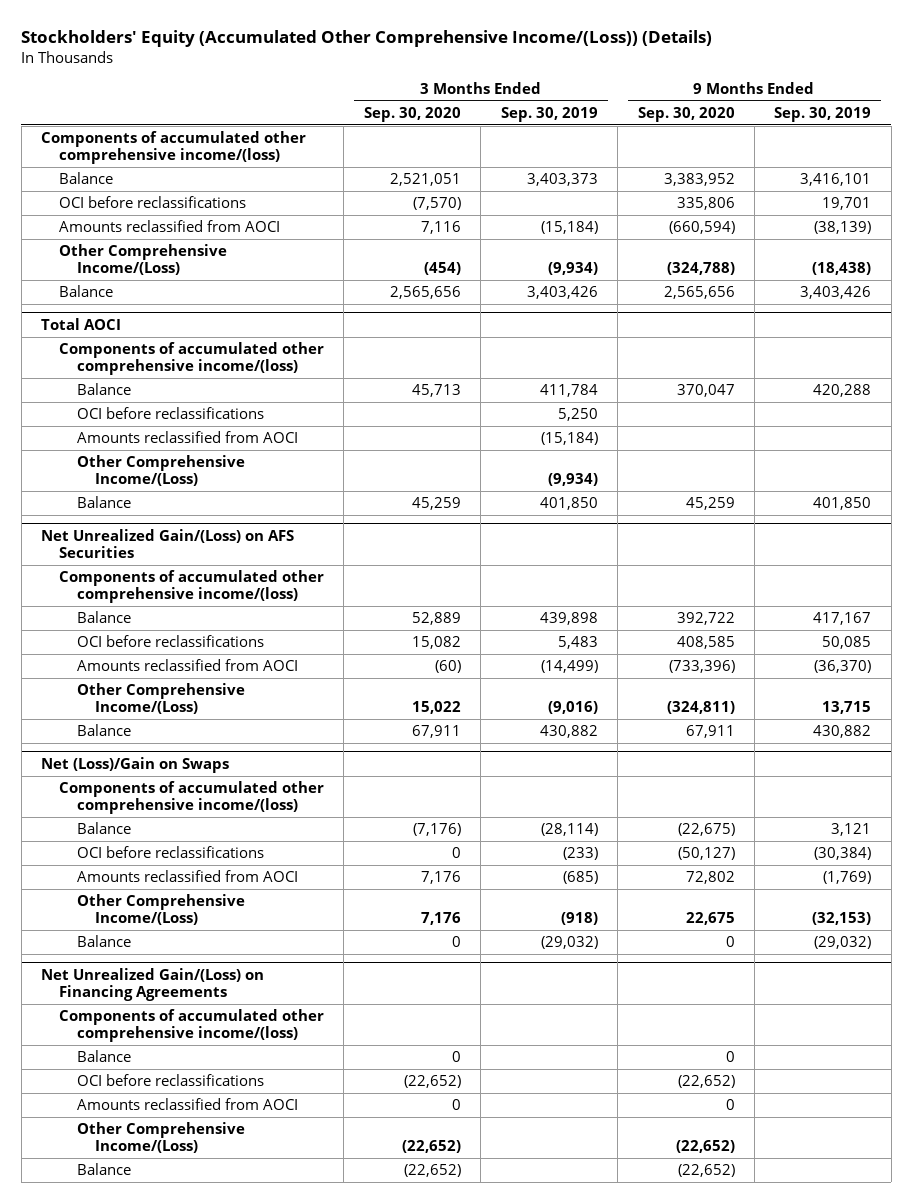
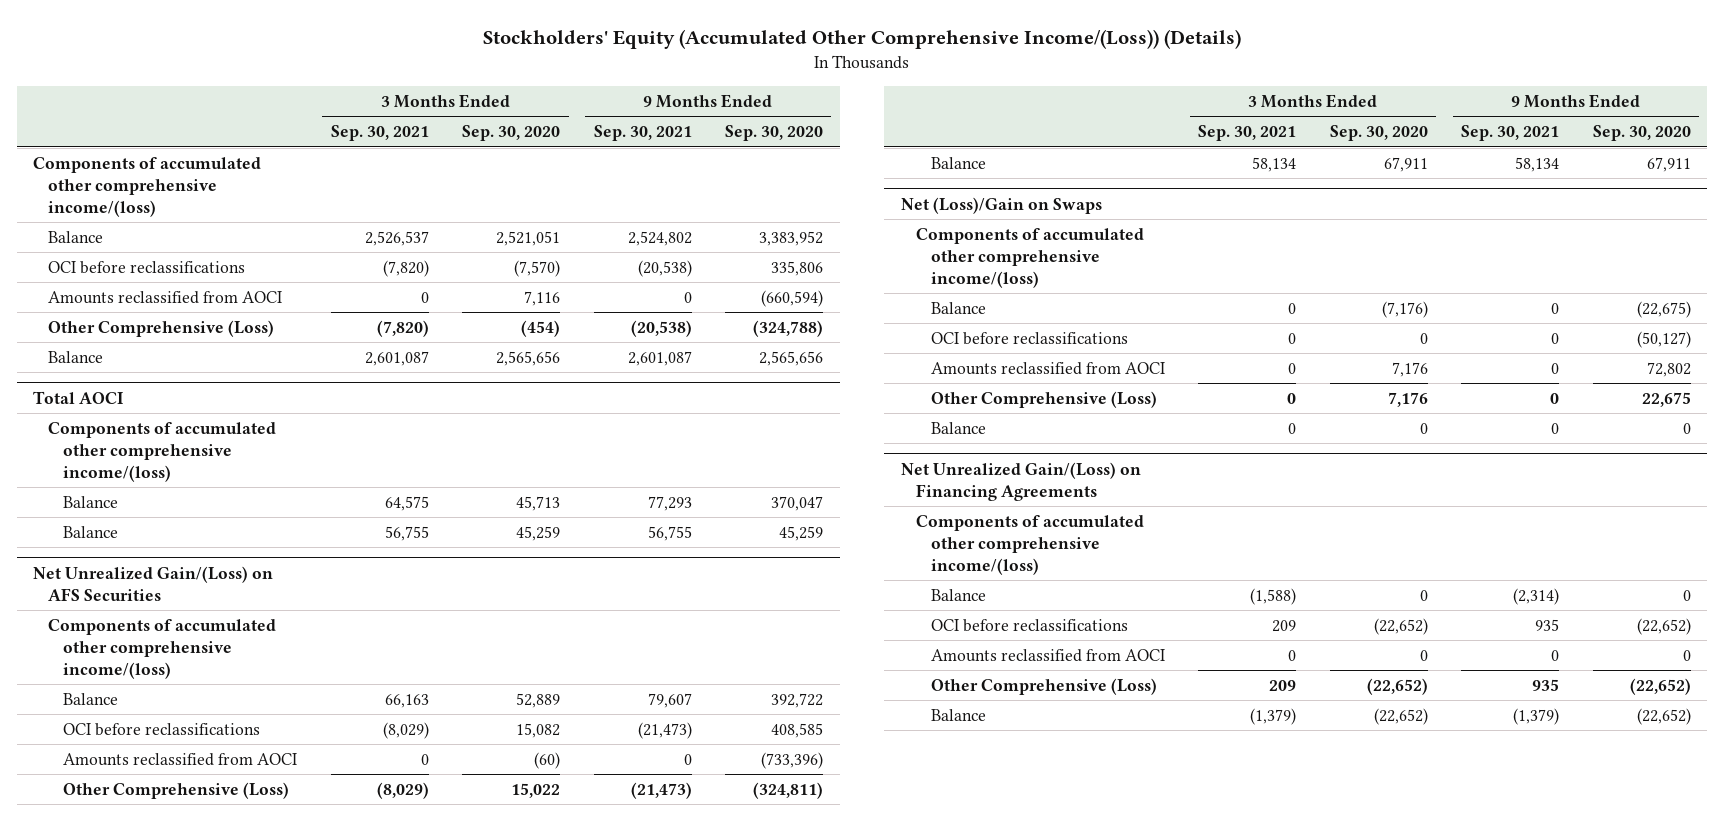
[500,106,598,122] Sep. 30, 2019 -> none
[774,106,872,122] Sep. 30, 2019 -> none
none -> [330,125,429,142] Sep. 30, 2021
none -> [593,125,692,142] Sep. 30, 2021
[58,244,227,276] Other Comprehensive Income/(Loss) -> [48,319,275,337] Other Comprehensive (Loss)
[76,407,264,420] OCI before reclassifications -> none
[76,431,298,444] Amounts reclassified from AOCI -> none
[76,455,245,487] Other Comprehensive Income/(Loss) -> none
[76,683,245,715] Other Comprehensive Income/(Loss) -> [63,781,290,799] Other Comprehensive (Loss)
[76,894,245,926] Other Comprehensive Income/(Loss) -> [930,390,1157,408] Other Comprehensive (Loss)
[76,1122,245,1154] Other Comprehensive Income/(Loss) -> [930,677,1157,695] Other Comprehensive (Loss)

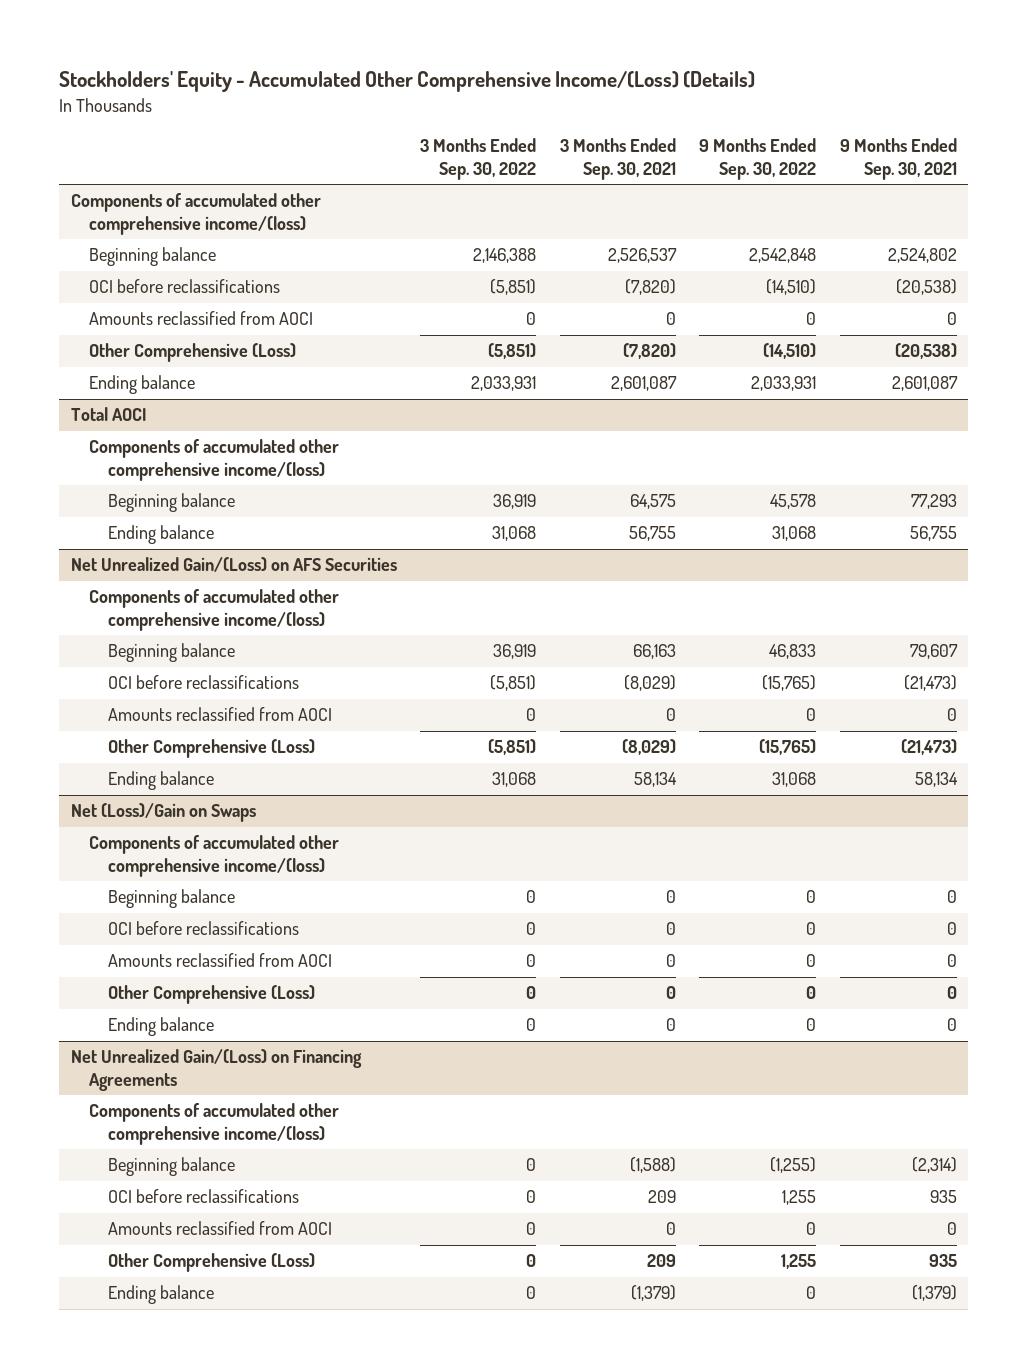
[482,29,1241,50] Stockholders' Equity (Accumulated Other Comprehensive Income/(Loss)) (Details) -> [58,71,755,93] Stockholders' Equity - Accumulated Other Comprehensive Income/(Loss) (Details)
[462,125,561,142] Sep. 30, 2020 -> none
[725,125,824,142] Sep. 30, 2020 -> none
none -> [420,138,537,181] 3 Months Ended Sep. 30, 2022
none -> [699,138,817,181] 9 Months Ended Sep. 30, 2022
[48,230,104,243] Balance -> [89,247,217,267] Beginning balance
[48,350,104,363] Balance -> [89,375,196,395] Ending balance
[63,495,119,508] Balance -> [108,493,236,513] Beginning balance
[63,525,119,538] Balance -> [108,525,215,545] Ending balance
[63,692,119,705] Balance -> [108,643,236,663] Beginning balance
[930,156,986,169] Balance -> [108,771,215,791] Ending balance
[930,301,986,314] Balance -> [108,889,236,909] Beginning balance
[930,421,986,434] Balance -> [108,1017,215,1037] Ending balance
[930,588,986,601] Balance -> [108,1157,236,1177] Beginning balance
[930,708,986,721] Balance -> [108,1285,215,1305] Ending balance

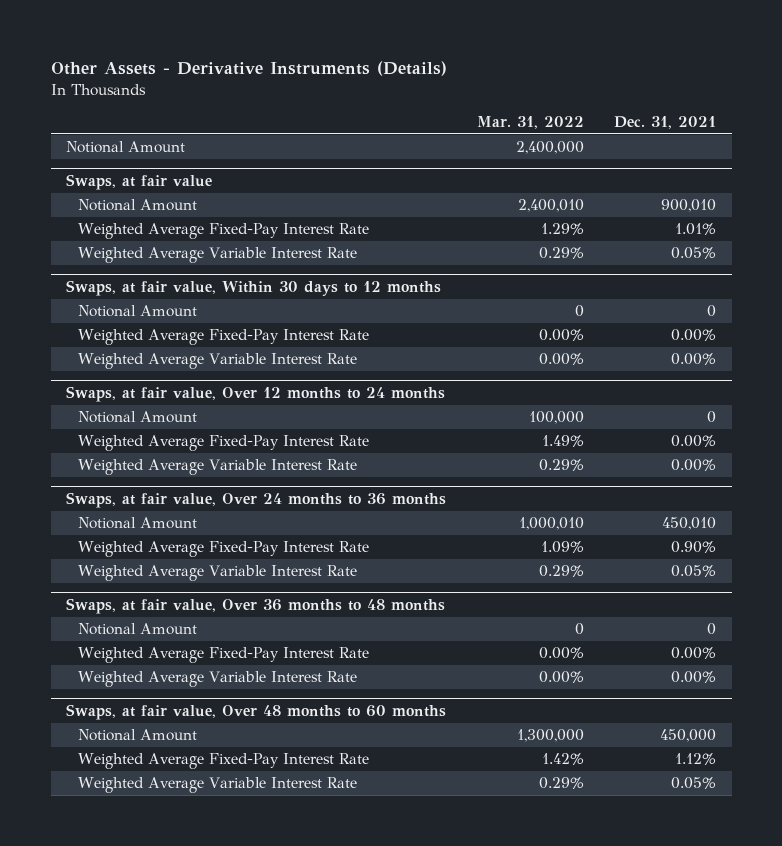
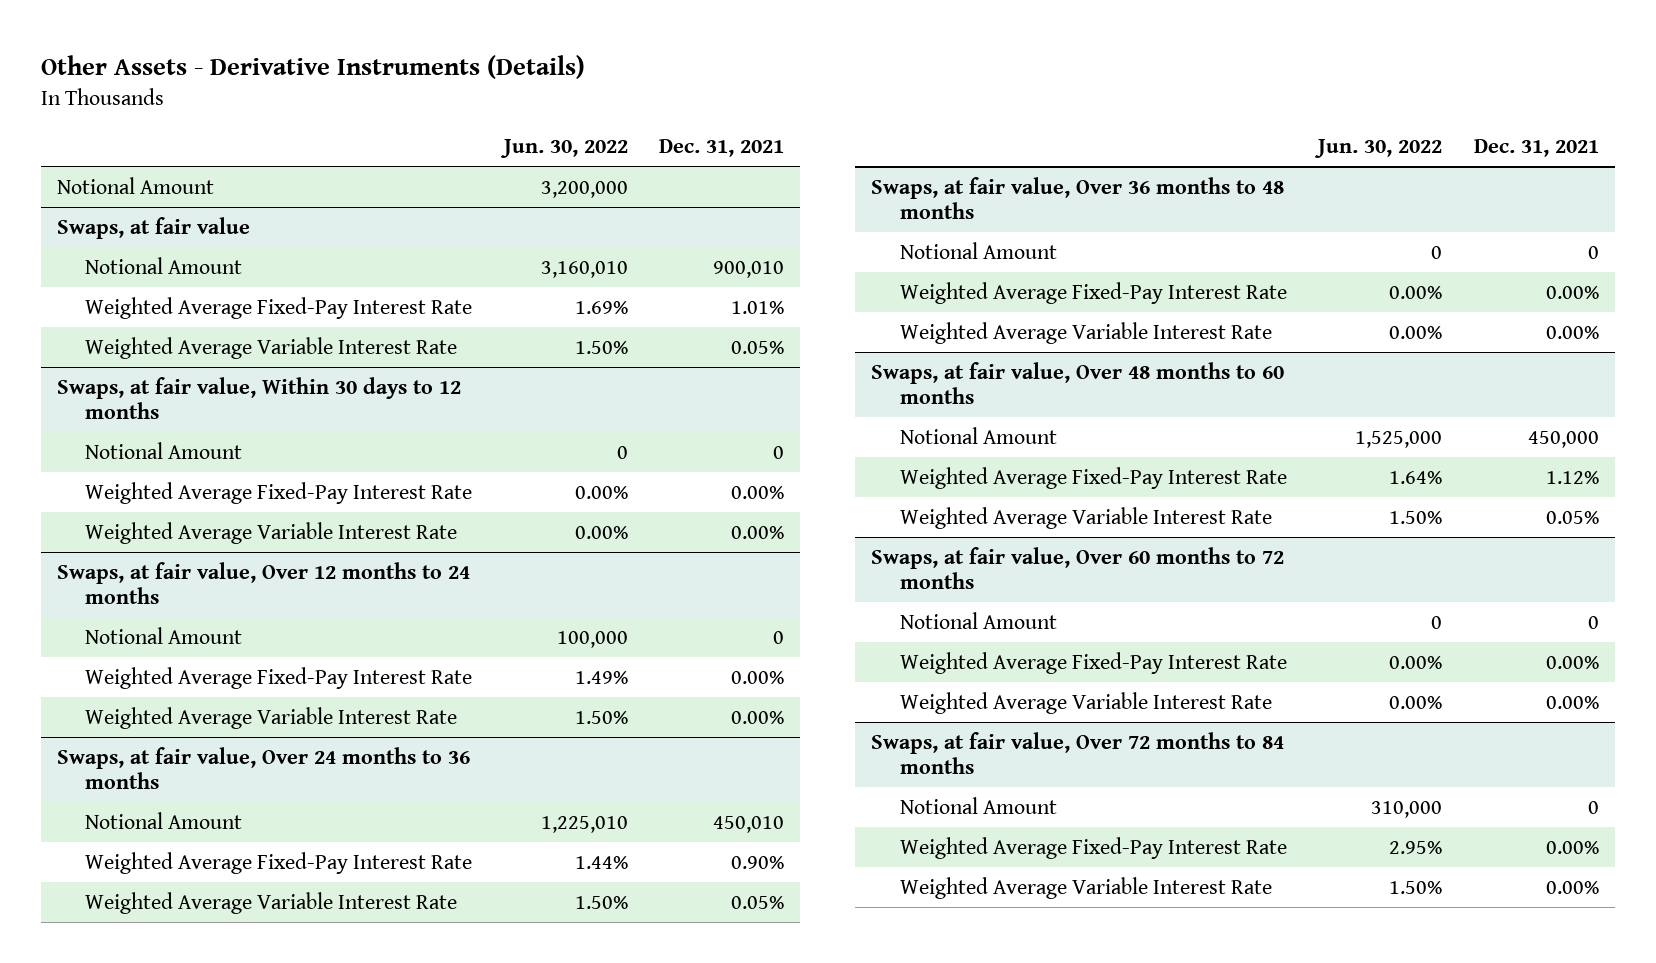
[476,116,584,130] Mar. 31, 2022 -> none
none -> [499,139,628,159] Jun. 30, 2022
none -> [871,546,1285,590] Swaps, at fair value, Over 60 months to 72 months
none -> [899,611,1057,629] Notional Amount
none -> [899,651,1287,674] Weighted Average Fixed-Pay Interest Rate
none -> [899,691,1272,714] Weighted Average Variable Interest Rate
none -> [871,731,1285,775] Swaps, at fair value, Over 72 months to 84 months
none -> [899,796,1057,814] Notional Amount
none -> [899,836,1287,859] Weighted Average Fixed-Pay Interest Rate
none -> [899,876,1272,899] Weighted Average Variable Interest Rate

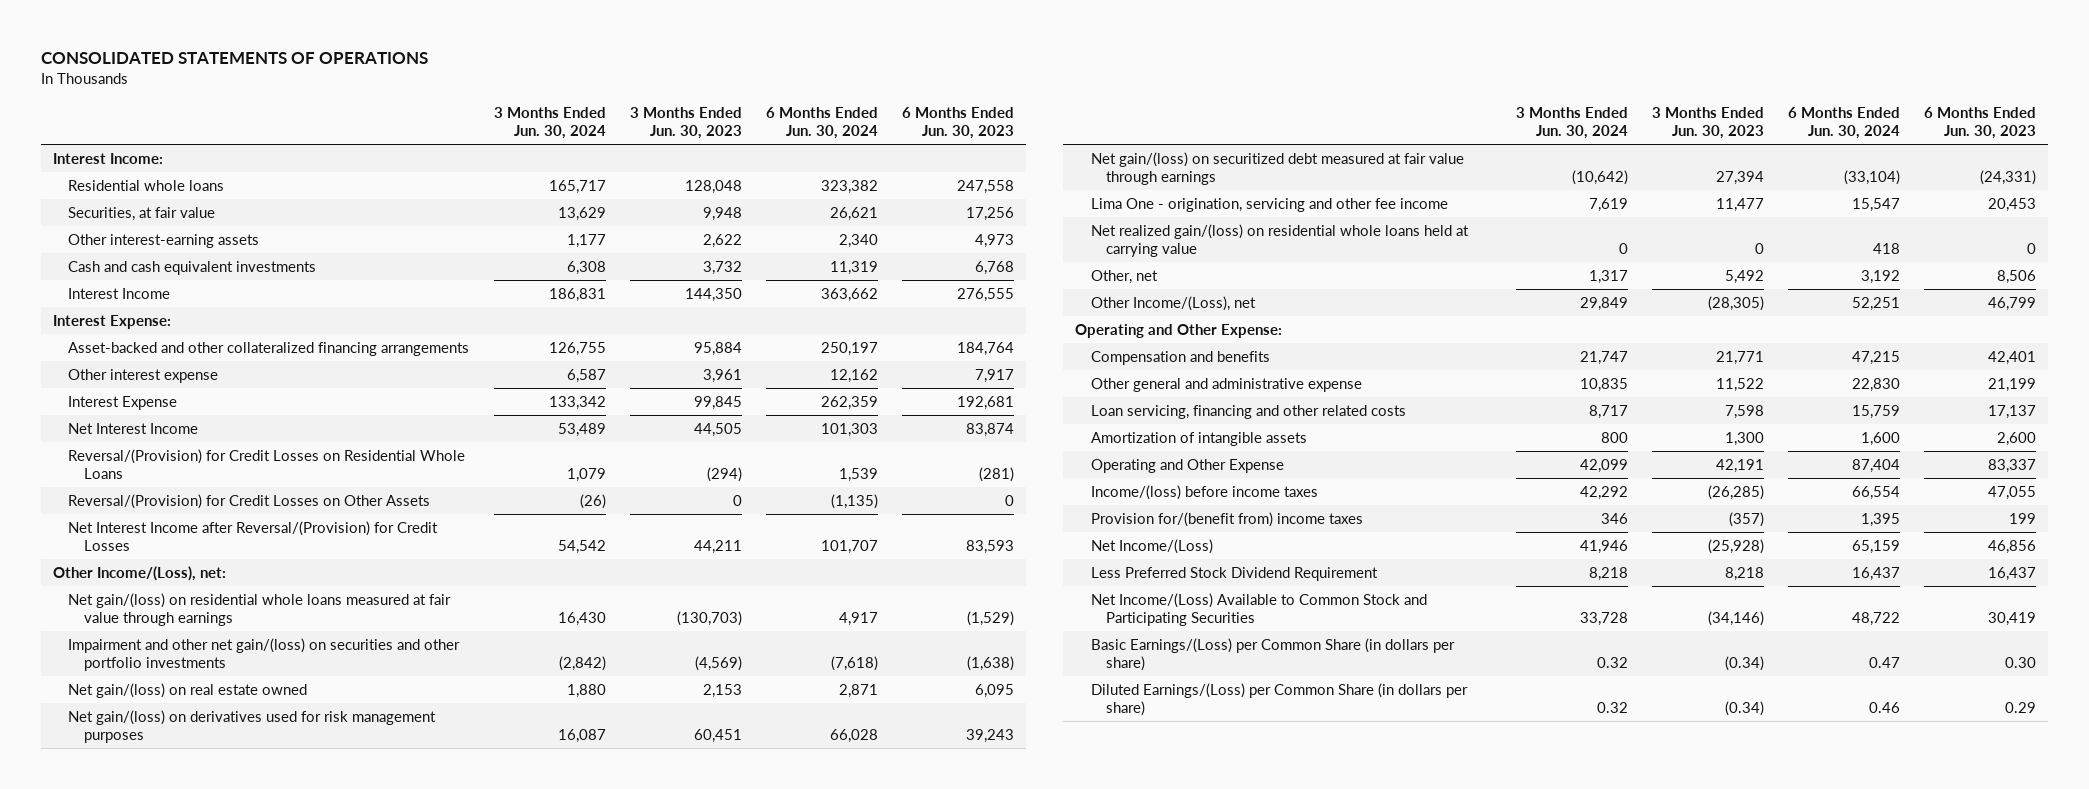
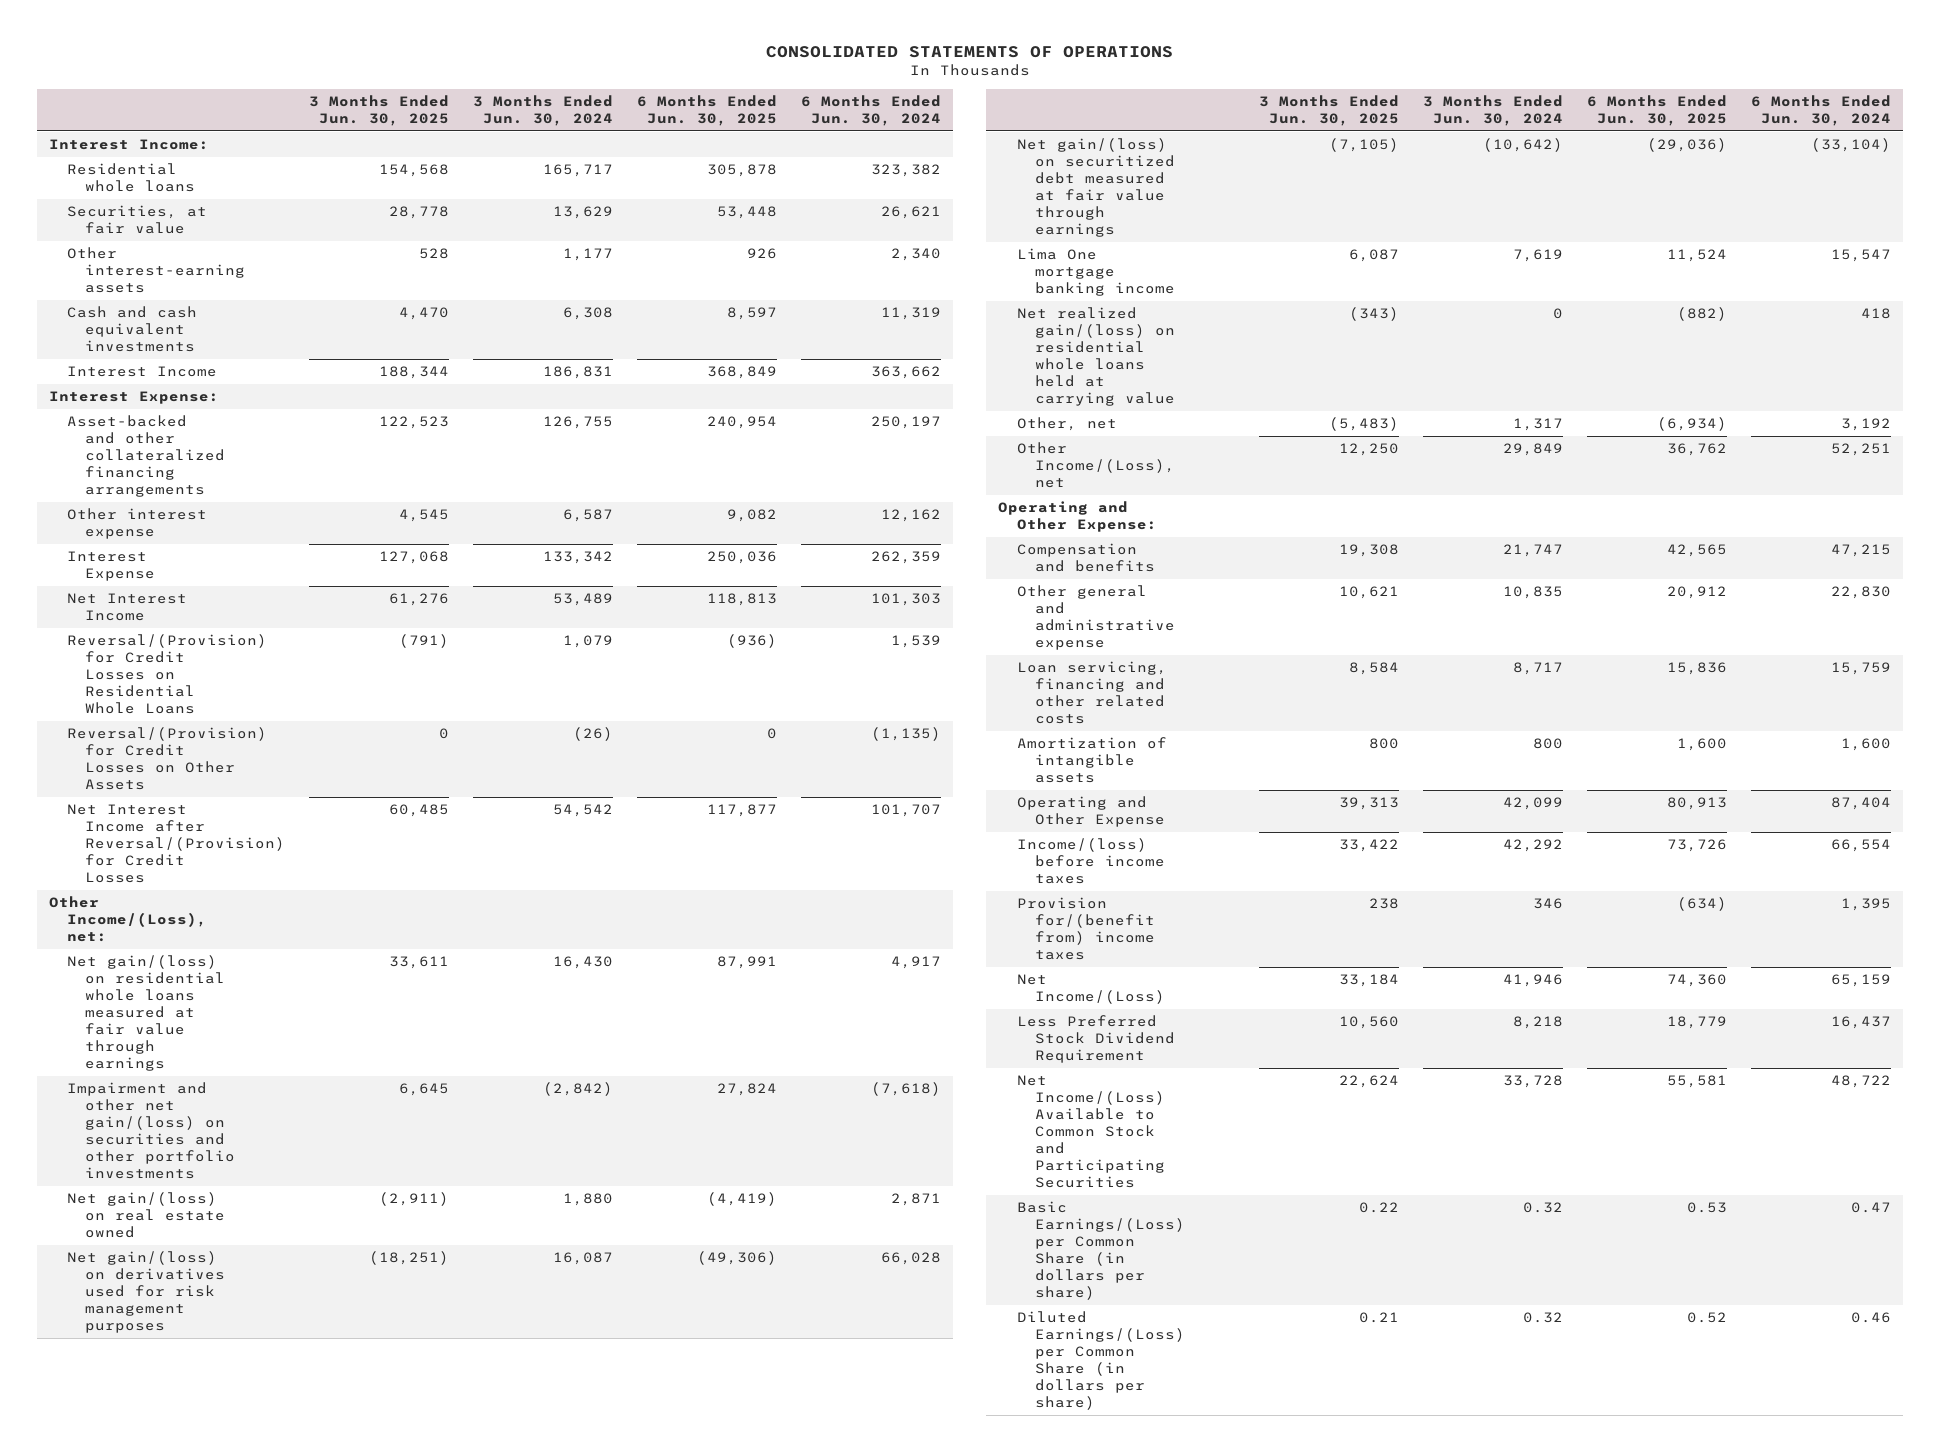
[629,106,742,139] 3 Months Ended Jun. 30, 2023 -> none
[901,106,1014,139] 6 Months Ended Jun. 30, 2023 -> none
none -> [309,94,450,126] 3 Months Ended Jun. 30, 2025
none -> [637,94,778,126] 6 Months Ended Jun. 30, 2025
[1090,197,1448,212] Lima One - origination, servicing and other fee income -> [1016,248,1175,297] Lima One mortgage banking income

